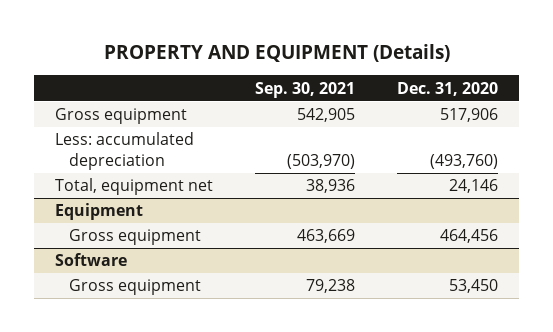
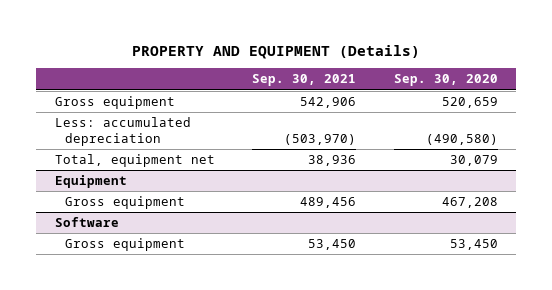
[397,81,499,96] Dec. 31, 2020 -> none
none -> [393,74,498,87] Sep. 30, 2020
[297,108,356,123] 542,905 -> [300,97,357,109] 542,906
[297,229,356,244] 463,669 -> [300,197,357,209] 489,456
[306,279,356,294] 79,238 -> [308,239,357,251] 53,450

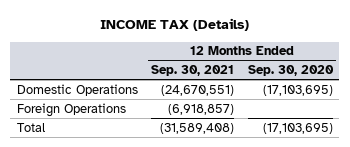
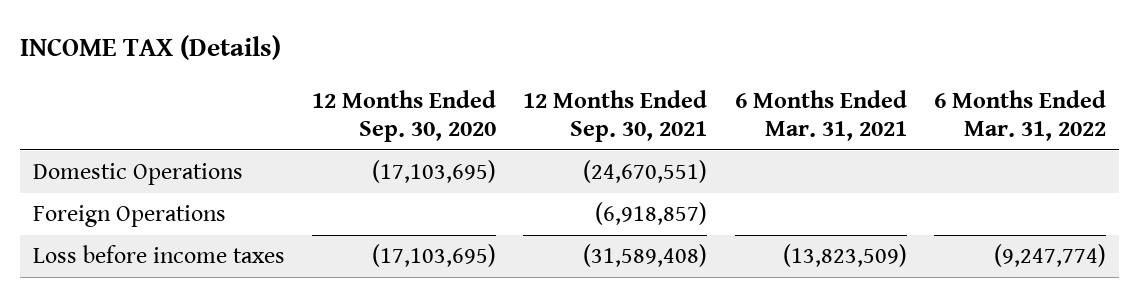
none -> [734,89,907,142] 6 Months Ended Mar. 31, 2021
none -> [933,89,1106,142] 6 Months Ended Mar. 31, 2022
[16,122,45,132] Total -> [33,245,286,264] Loss before income taxes

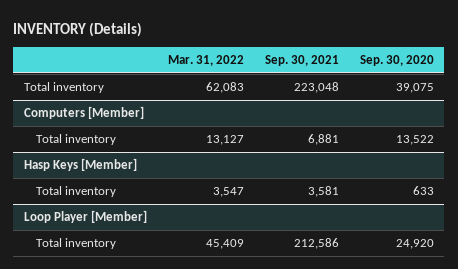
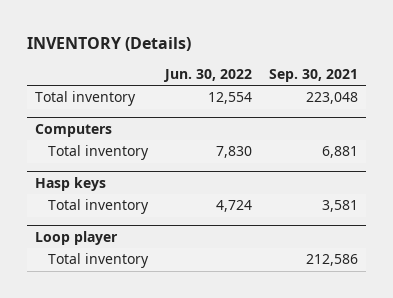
[167,54,244,66] Mar. 31, 2022 -> none
[359,54,434,66] Sep. 30, 2020 -> none
none -> [163,68,253,82] Jun. 30, 2022
[23,106,144,120] Computers [Member] -> [35,123,113,137] Computers
[23,158,137,172] Hasp Keys [Member] -> [35,176,107,191] Hasp keys
[23,210,147,224] Loop Player [Member] -> [35,230,119,245] Loop player

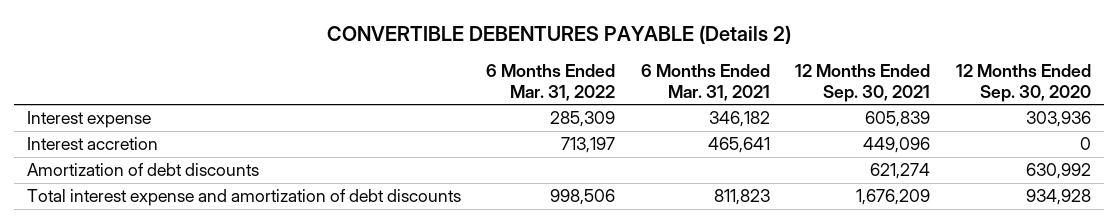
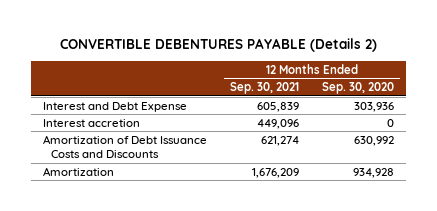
[486,64,616,101] 6 Months Ended Mar. 31, 2022 -> none
[640,64,770,101] 6 Months Ended Mar. 31, 2021 -> none
[26,111,151,129] Interest expense -> [42,101,187,112] Interest and Debt Expense
[26,163,259,177] Amortization of debt discounts -> [42,134,207,159] Amortization of Debt Issuance Costs and Discounts
[26,189,461,207] Total interest expense and amortization of debt discounts -> [42,166,114,176] Amortization

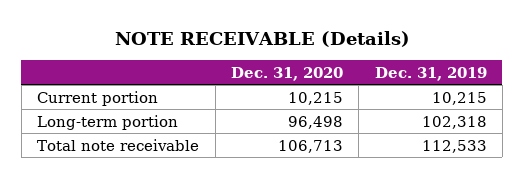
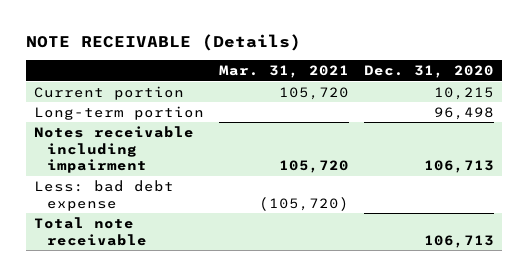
[374,66,487,81] Dec. 31, 2019 -> none
none -> [219,65,350,79] Mar. 31, 2021
none -> [34,125,195,174] Notes receivable including impairment
none -> [34,179,175,211] Less: bad debt expense

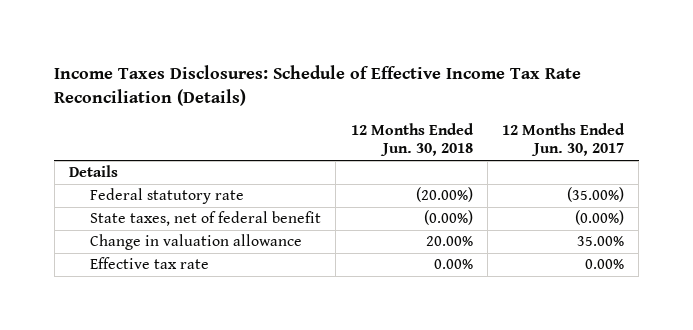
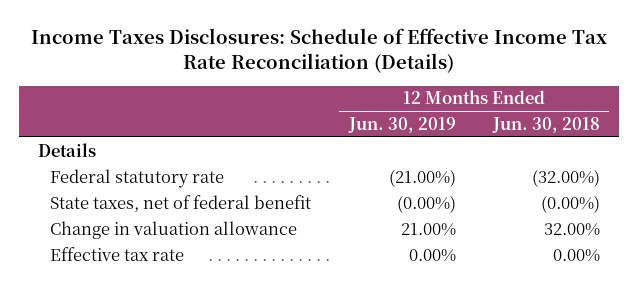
[502,122,626,157] 12 Months Ended Jun. 30, 2017 -> none
none -> [347,117,456,134] Jun. 30, 2019
[415,187,473,203] (20.00%) -> [532,168,601,187] (32.00%)
[425,236,473,247] 20.00% -> [544,222,601,236] 32.00%

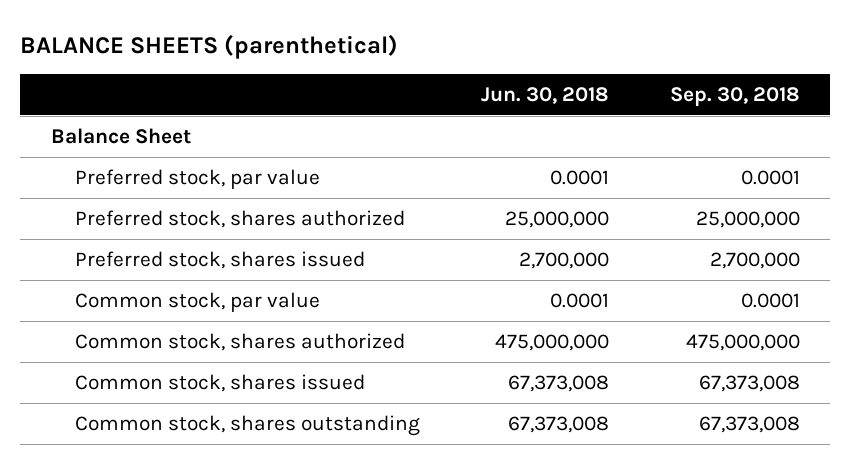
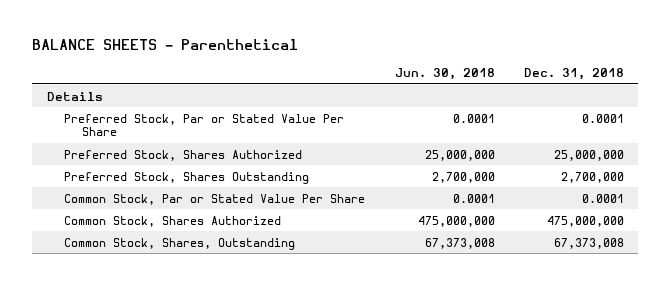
[20,33,399,59] BALANCE SHEETS (parenthetical) -> [31,38,298,50] BALANCE SHEETS - Parenthetical
[669,86,800,106] Sep. 30, 2018 -> none
none -> [523,68,624,81] Dec. 31, 2018
[50,128,191,145] Balance Sheet -> none
[75,374,366,393] Common stock, shares issued -> none
none -> [46,91,103,101] Details
[75,169,321,190] Preferred stock, par value -> [64,113,345,137] Preferred Stock, Par or Stated Value Per Share
[75,210,406,229] Preferred stock, shares authorized -> [64,149,303,161] Preferred Stock, Shares Authorized
[75,251,366,270] Preferred stock, shares issued -> [64,171,310,184] Preferred Stock, Shares Outstanding
[75,292,321,313] Common stock, par value -> [64,193,366,205] Common Stock, Par or Stated Value Per Share
[75,333,406,352] Common stock, shares authorized -> [64,215,282,227] Common Stock, Shares Authorized
[75,415,421,437] Common stock, shares outstanding -> [64,237,296,250] Common Stock, Shares, Outstanding

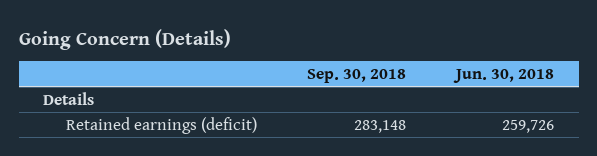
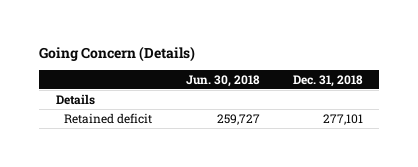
[307,68,407,83] Sep. 30, 2018 -> none
none -> [292,74,363,87] Dec. 31, 2018
[66,116,258,134] Retained earnings (deficit) -> [64,112,153,124] Retained deficit
[501,119,554,133] 259,726 -> [216,113,260,125] 259,727

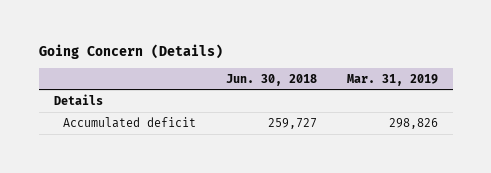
[292,74,363,87] Dec. 31, 2018 -> none
none -> [346,73,438,86] Mar. 31, 2019
[64,112,153,124] Retained deficit -> [62,116,196,128] Accumulated deficit

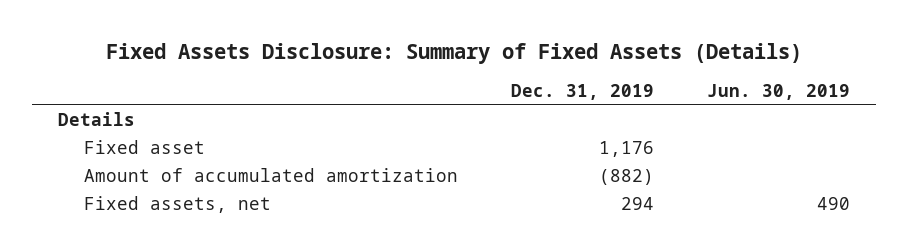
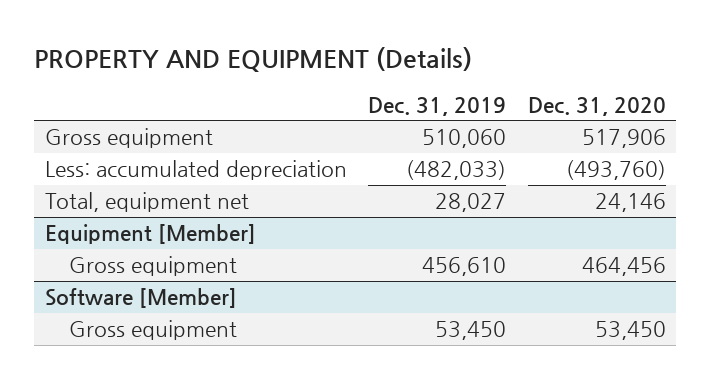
[106,43,803,65] Fixed Assets Disclosure: Summary of Fixed Assets (Details) -> [34,47,473,73] PROPERTY AND EQUIPMENT (Details)
[707,84,851,101] Jun. 30, 2019 -> none
none -> [527,96,666,116] Dec. 31, 2020
[58,112,136,127] Details -> none
[84,140,206,155] Fixed asset -> none
[84,168,459,183] Amount of accumulated amortization -> none
none -> [45,128,214,149] Gross equipment
none -> [45,160,348,181] Less: accumulated depreciation
[84,196,272,214] Fixed assets, net -> [45,192,250,213] Total, equipment net
[621,197,655,211] 294 -> [435,193,507,213] 28,027
none -> [45,224,257,245] Equipment [Member]
none -> [68,256,237,277] Gross equipment
none -> [45,288,238,309] Software [Member]
none -> [68,320,237,341] Gross equipment

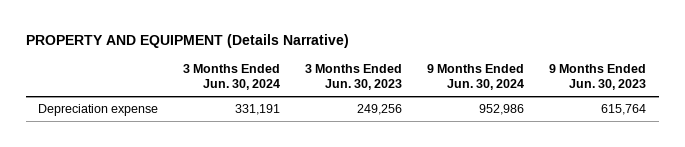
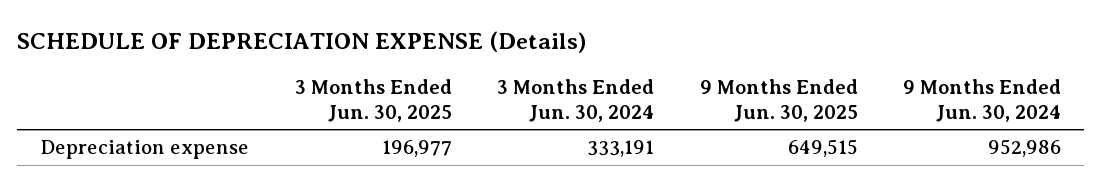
[25,33,349,48] PROPERTY AND EQUIPMENT (Details Narrative) -> [17,31,587,54] SCHEDULE OF DEPRECIATION EXPENSE (Details)
[305,64,403,91] 3 Months Ended Jun. 30, 2023 -> none
[549,64,647,91] 9 Months Ended Jun. 30, 2023 -> none
none -> [294,79,452,122] 3 Months Ended Jun. 30, 2025
none -> [699,79,858,122] 9 Months Ended Jun. 30, 2025
[235,104,281,116] 331,191 -> [587,140,655,158] 333,191

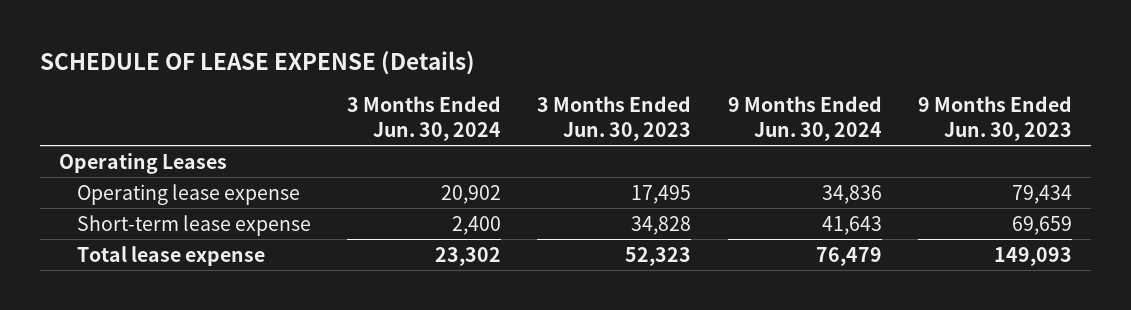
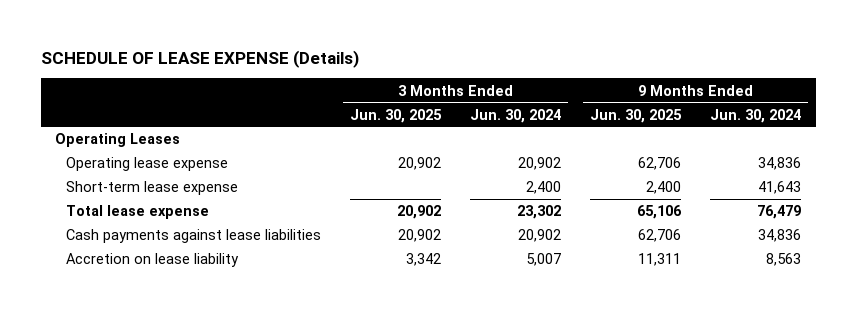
[537,96,692,141] 3 Months Ended Jun. 30, 2023 -> none
[918,96,1073,141] 9 Months Ended Jun. 30, 2023 -> none
none -> [350,108,443,123] Jun. 30, 2025
none -> [590,108,683,123] Jun. 30, 2025
none -> [66,229,322,244] Cash payments against lease liabilities
none -> [66,253,240,268] Accretion on lease liability

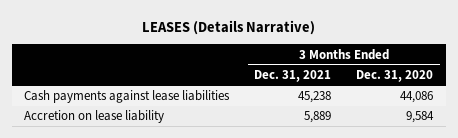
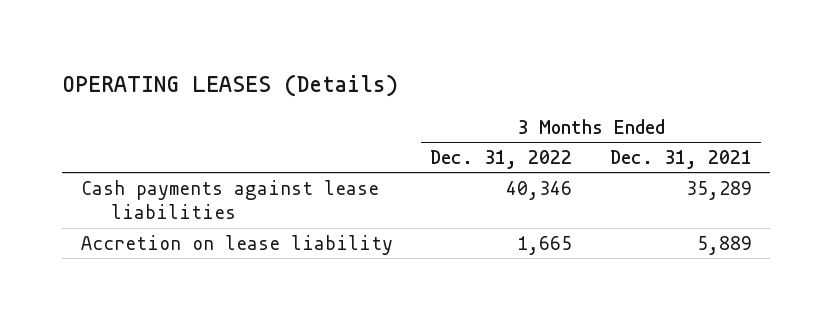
[141,19,315,35] LEASES (Details Narrative) -> [61,74,398,98] OPERATING LEASES (Details)
[356,70,434,83] Dec. 31, 2020 -> none
none -> [430,149,573,169] Dec. 31, 2022
[298,91,332,104] 45,238 -> [685,180,752,200] 35,289

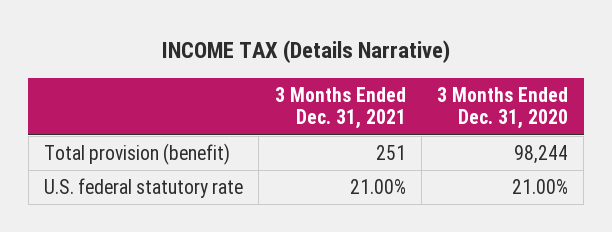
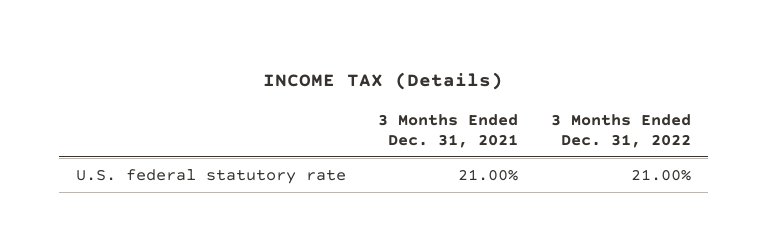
[162,40,451,64] INCOME TAX (Details Narrative) -> [263,71,504,90] INCOME TAX (Details)
[437,86,569,130] 3 Months Ended Dec. 31, 2020 -> none
none -> [551,113,692,148] 3 Months Ended Dec. 31, 2022
[44,142,231,165] Total provision (benefit) -> none

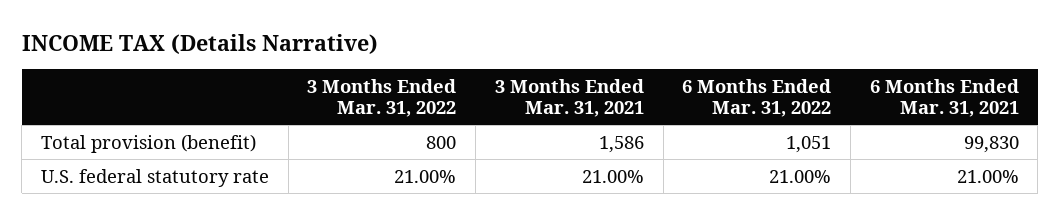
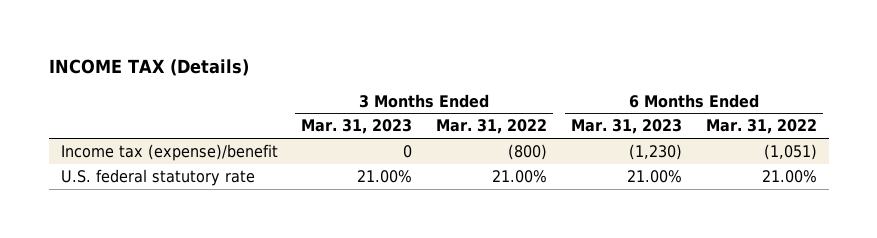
[21,33,378,54] INCOME TAX (Details Narrative) -> [48,59,249,77] INCOME TAX (Details)
[494,78,644,118] 3 Months Ended Mar. 31, 2021 -> none
[869,78,1019,118] 6 Months Ended Mar. 31, 2021 -> none
none -> [301,119,413,135] Mar. 31, 2023
none -> [570,119,682,135] Mar. 31, 2023
[40,133,256,153] Total provision (benefit) -> none
none -> [60,144,278,162] Income tax (expense)/benefit

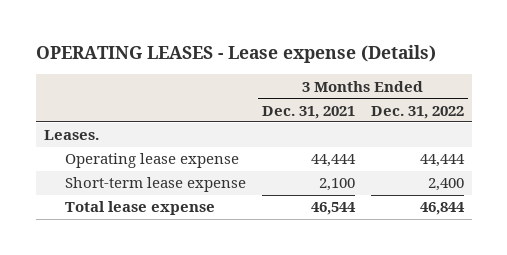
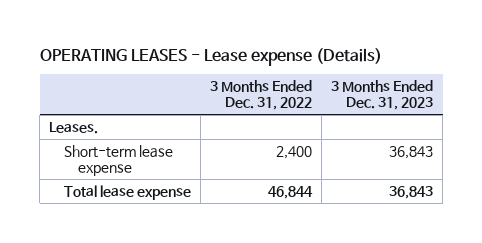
[261,105,355,119] Dec. 31, 2021 -> none
none -> [330,79,433,111] 3 Months Ended Dec. 31, 2023
[64,153,239,169] Operating lease expense -> none

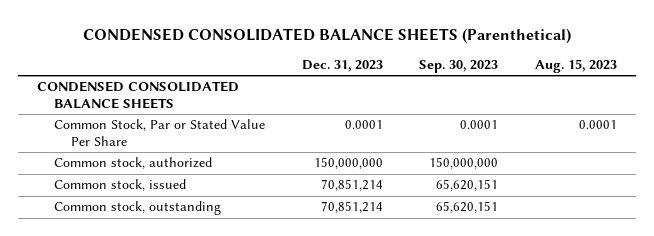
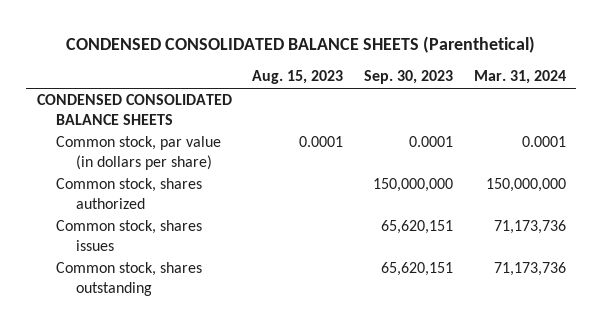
[301,59,383,72] Dec. 31, 2023 -> none
none -> [474,70,567,85] Mar. 31, 2024
[53,119,265,147] Common Stock, Par or Stated Value Per Share -> [56,136,222,170] Common stock, par value (in dollars per share)
[53,157,212,170] Common stock, authorized -> [56,178,203,209] Common stock, shares authorized
[53,179,186,192] Common stock, issued -> [56,220,203,251] Common stock, shares issues
[53,201,221,216] Common stock, outstanding -> [56,262,203,296] Common stock, shares outstanding

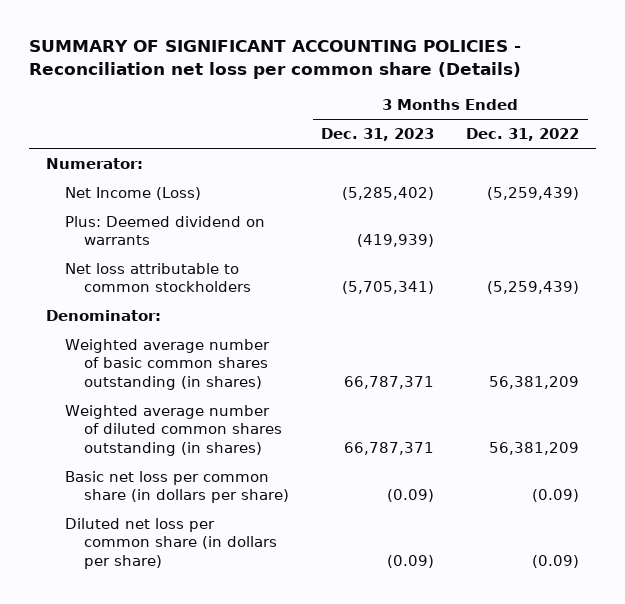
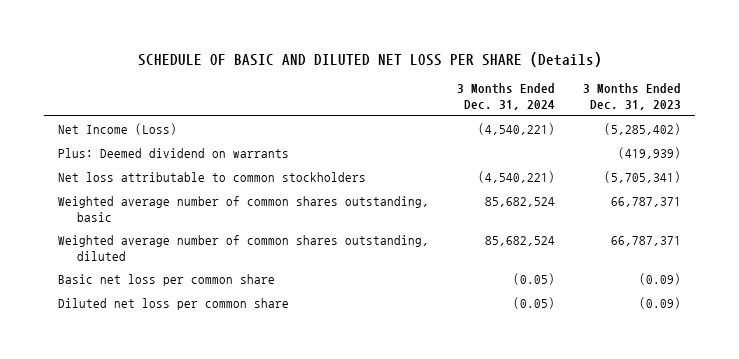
[29,40,522,80] SUMMARY OF SIGNIFICANT ACCOUNTING POLICIES - Reconciliation net loss per common share (Details) -> [137,51,602,67] SCHEDULE OF BASIC AND DILUTED NET LOSS PER SHARE (Details)
[466,128,580,142] Dec. 31, 2022 -> none
none -> [457,83,556,110] 3 Months Ended Dec. 31, 2024
[45,157,143,169] Numerator: -> none
[45,309,161,321] Denominator: -> none
[64,338,270,390] Weighted average number of basic common shares outstanding (in shares) -> [58,195,430,222] Weighted average number of common shares outstanding, basic
[64,404,282,456] Weighted average number of diluted common shares outstanding (in shares) -> [58,234,430,261] Weighted average number of common shares outstanding, diluted
[64,470,289,504] Basic net loss per common share (in dollars per share) -> [58,273,276,286] Basic net loss per common share
[64,517,277,569] Diluted net loss per common share (in dollars per share) -> [58,297,290,310] Diluted net loss per common share

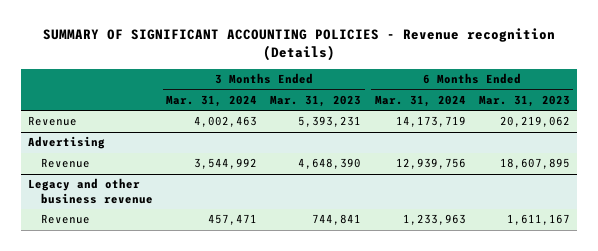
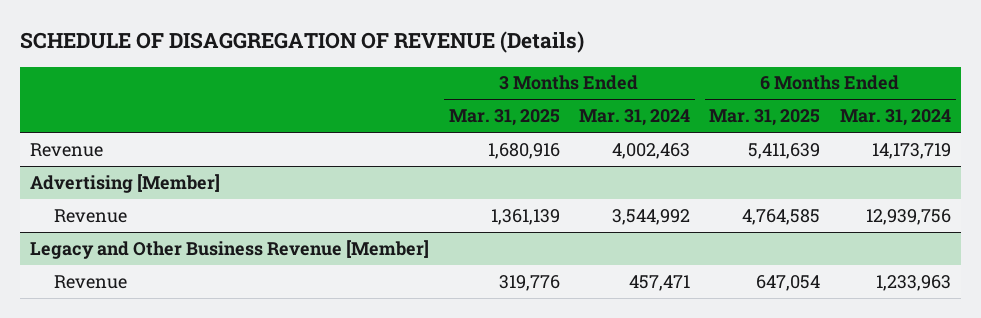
[42,28,555,62] SUMMARY OF SIGNIFICANT ACCOUNTING POLICIES - Revenue recognition (Details) -> [20,31,585,54] SCHEDULE OF DISAGGREGATION OF REVENUE (Details)
[270,95,362,108] Mar. 31, 2023 -> none
[479,95,571,108] Mar. 31, 2023 -> none
none -> [448,109,560,127] Mar. 31, 2025
none -> [709,109,821,127] Mar. 31, 2025
[27,136,105,150] Advertising -> [30,173,221,193] Advertising [Member]
[27,178,153,204] Legacy and other business revenue -> [30,239,430,259] Legacy and Other Business Revenue [Member]

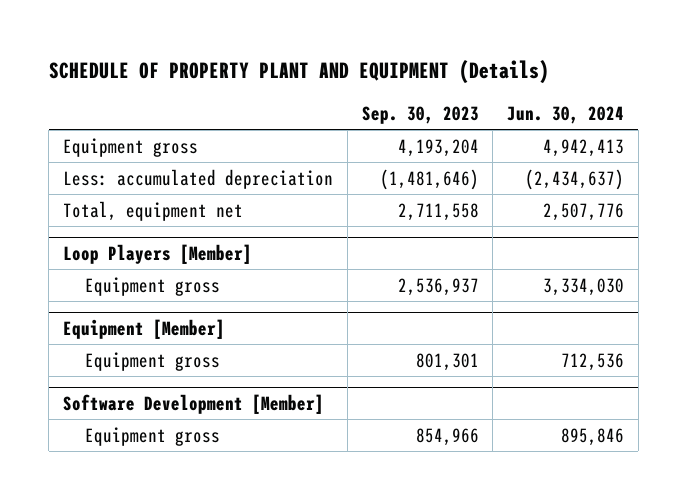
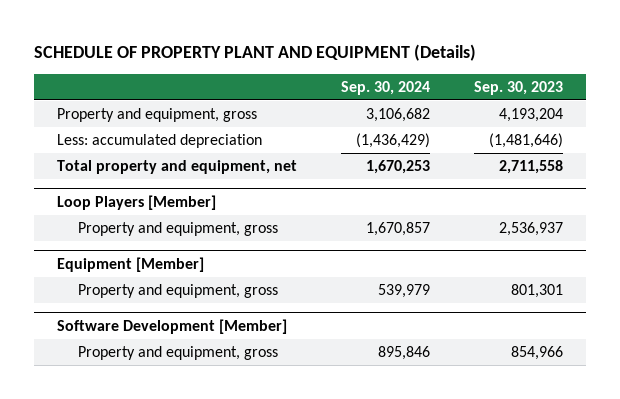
[507,106,625,125] Jun. 30, 2024 -> none
none -> [340,80,430,95] Sep. 30, 2024
[63,137,199,157] Equipment gross -> [56,108,257,123] Property and equipment, gross
[63,200,244,221] Total, equipment net -> [56,160,297,175] Total property and equipment, net
[84,276,220,296] Equipment gross -> [77,222,278,237] Property and equipment, gross
[84,351,220,371] Equipment gross -> [77,284,278,299] Property and equipment, gross
[84,426,220,446] Equipment gross -> [77,346,278,361] Property and equipment, gross

